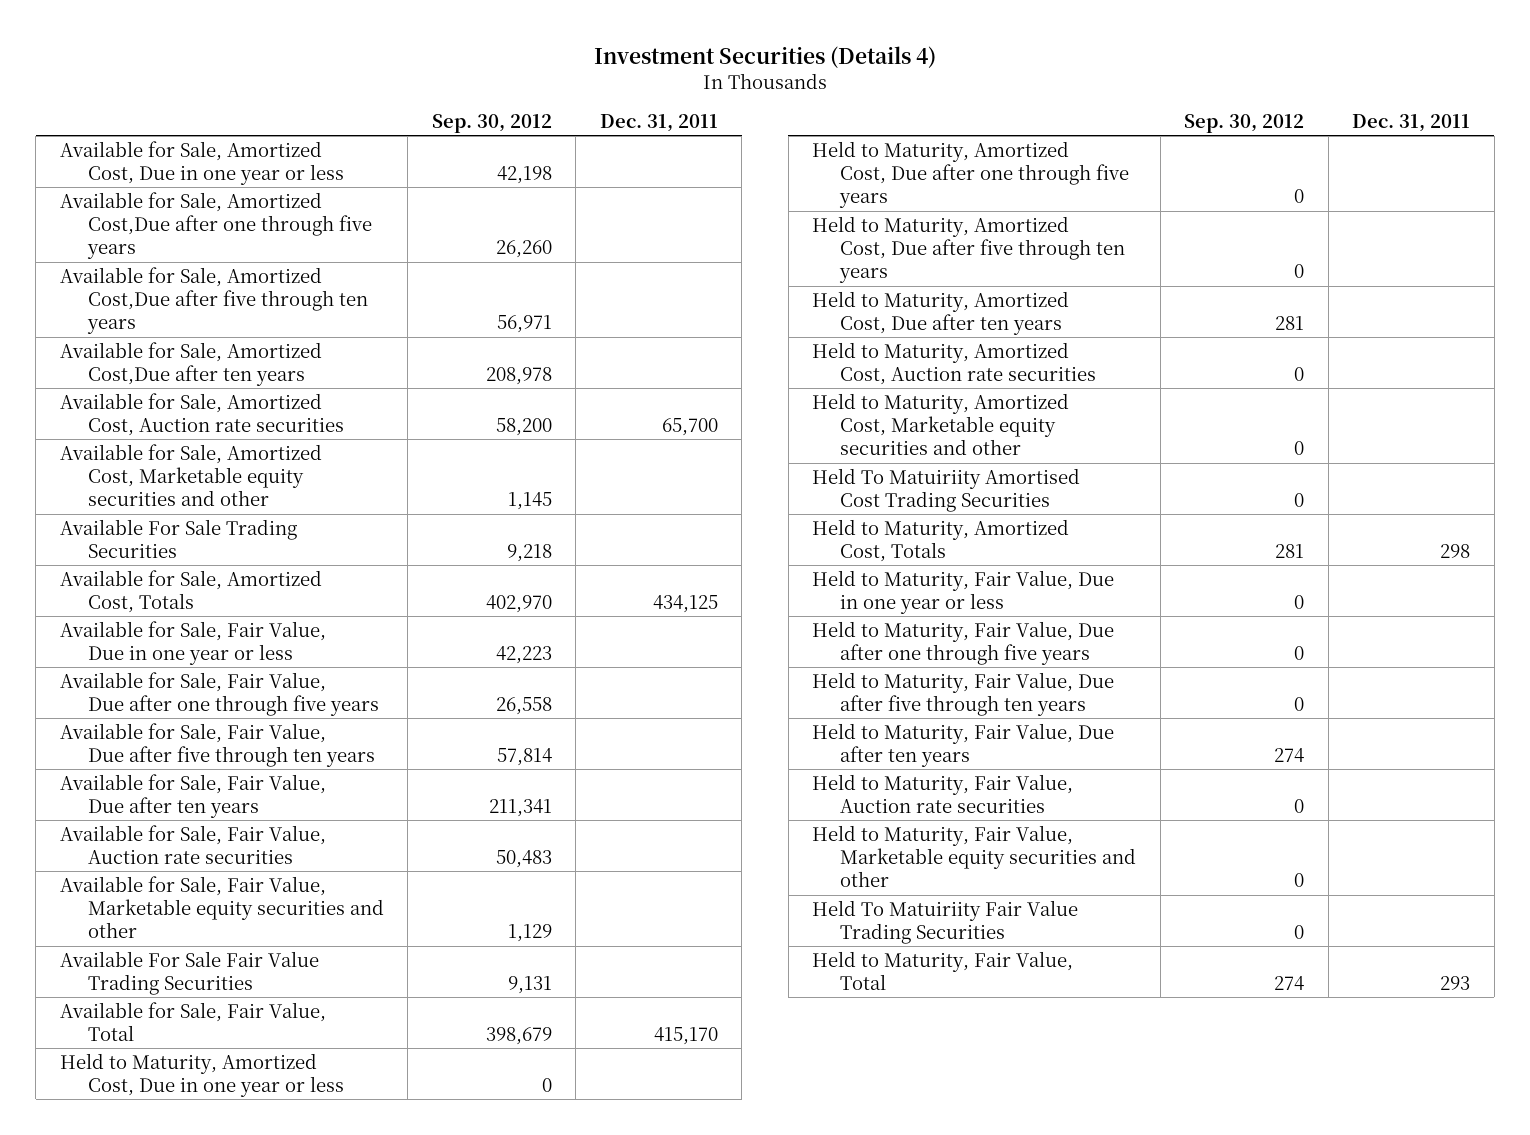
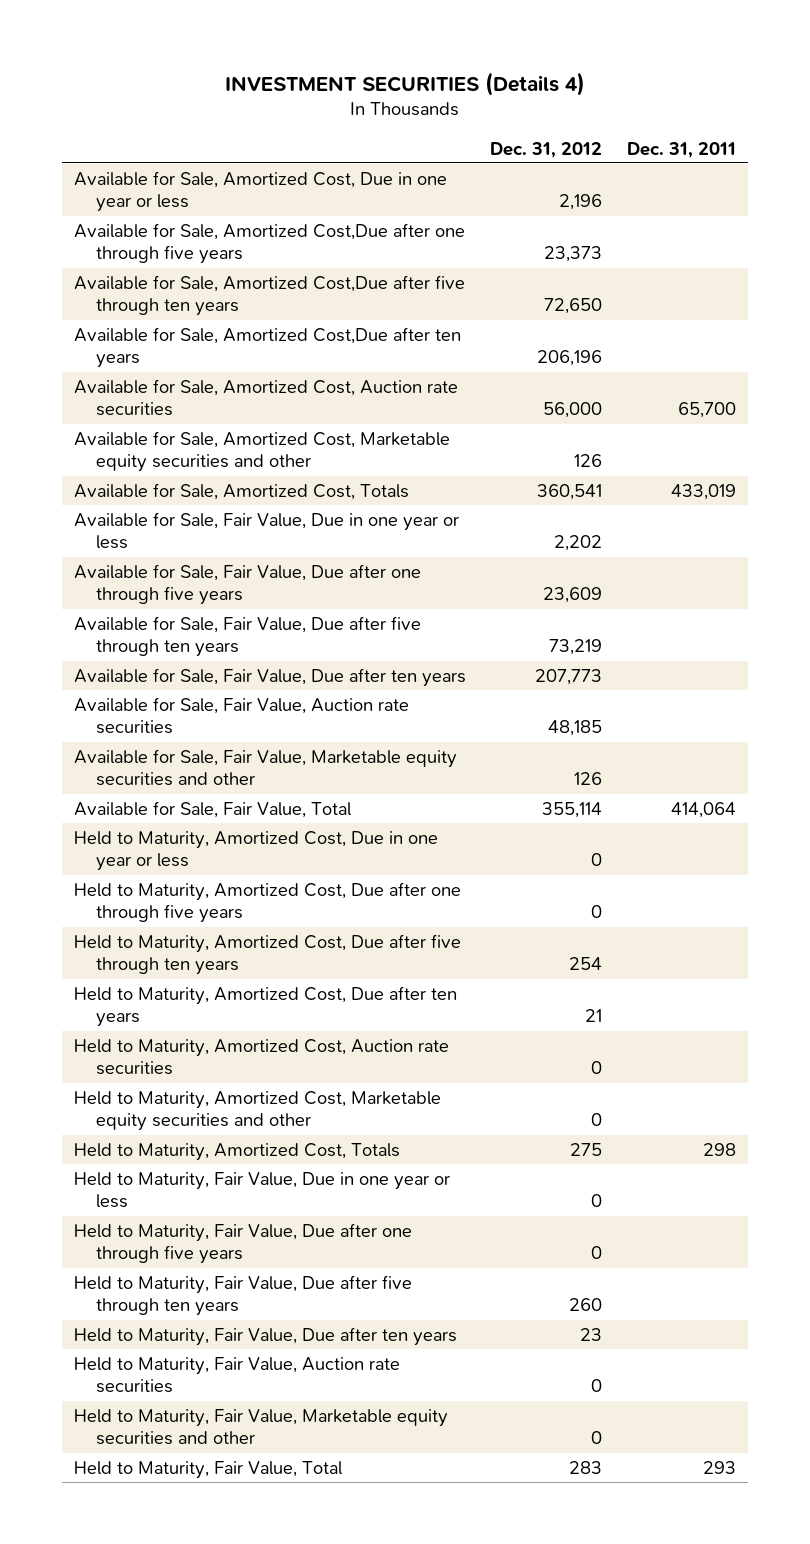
[594,46,937,69] Investment Securities (Details 4) -> [224,71,585,96] INVESTMENT SECURITIES (Details 4)
[431,114,552,134] Sep. 30, 2012 -> none
none -> [490,141,603,158] Dec. 31, 2012
[59,518,297,558] Available For Sale Trading Securities -> none
[652,594,718,613] 434,125 -> [670,483,736,500] 433,019
[59,950,319,995] Available For Sale Fair Value Trading Securities -> none
[653,1026,718,1045] 415,170 -> [670,801,736,818] 414,064
[812,467,1081,512] Held To Matuiriity Amortised Cost Trading Securities -> none
[812,899,1079,944] Held To Matuiriity Fair Value Trading Securities -> none

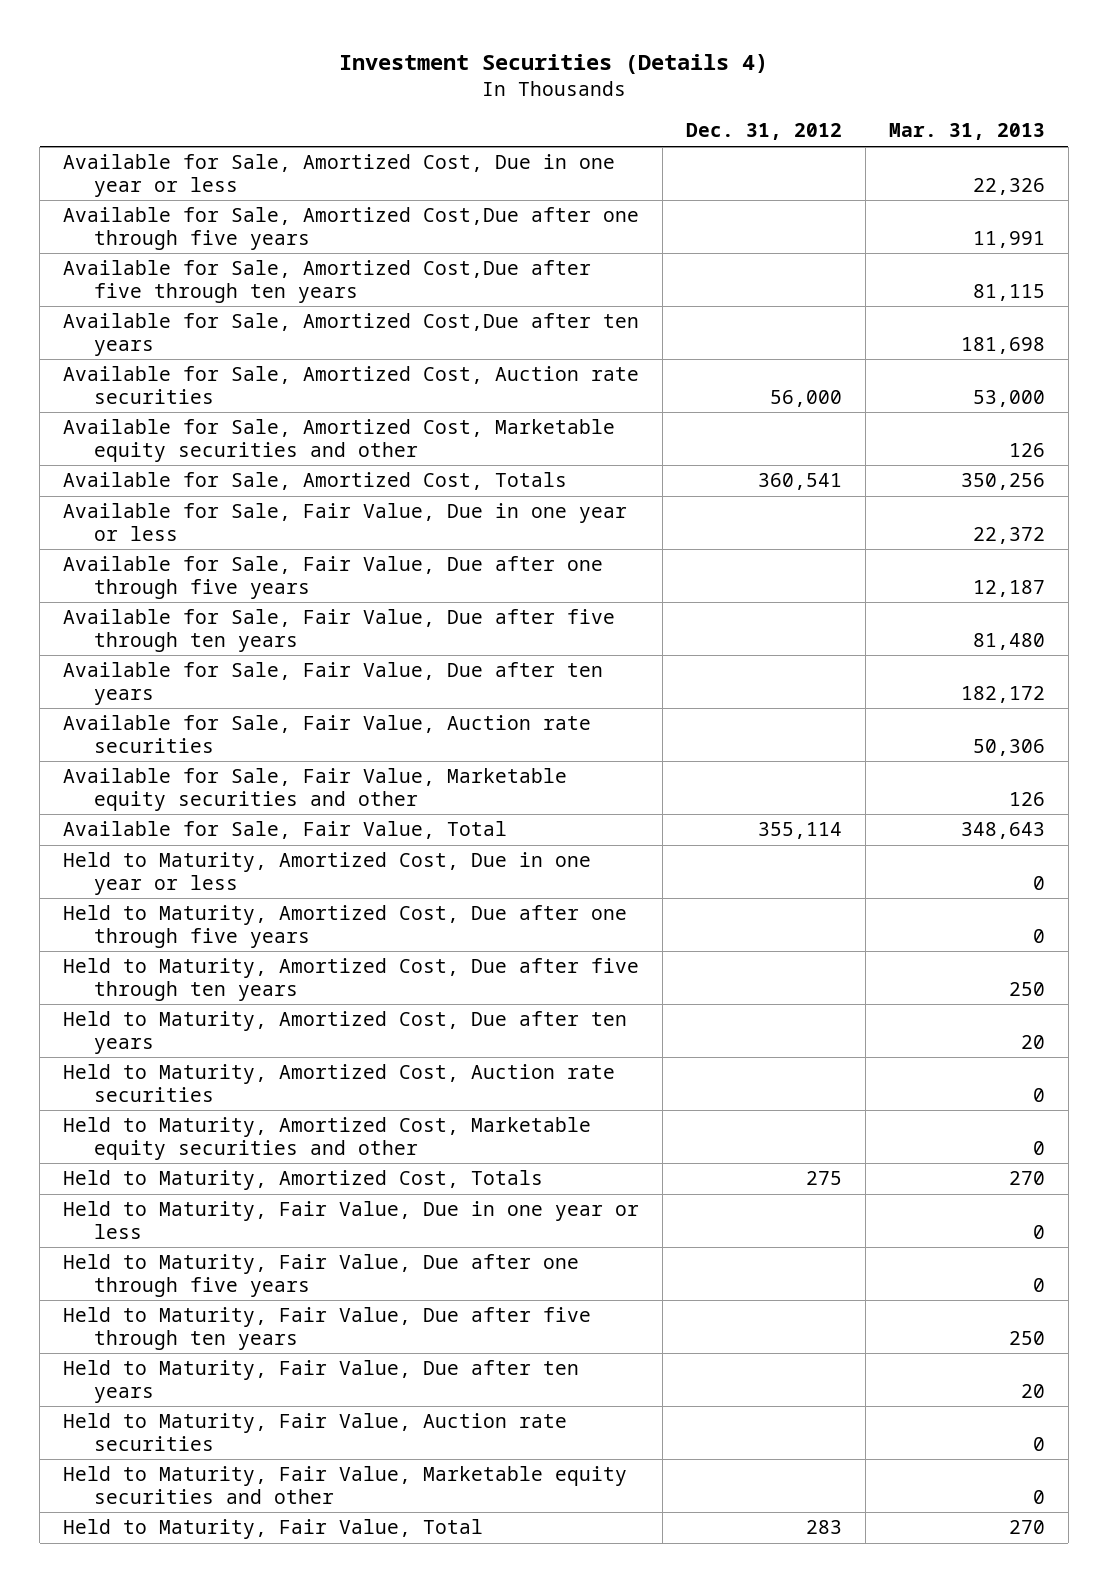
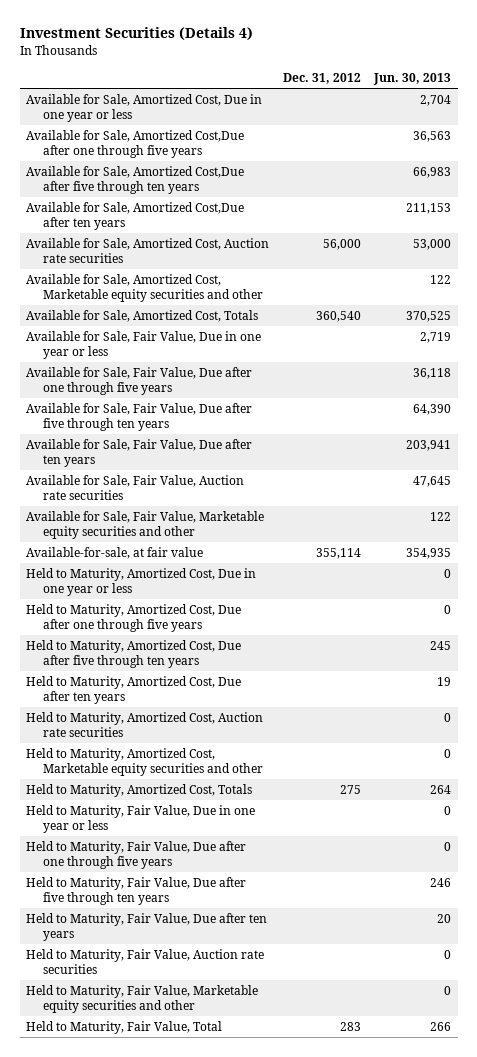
[888,123,1045,141] Mar. 31, 2013 -> none
none -> [373,73,452,86] Jun. 30, 2013
[758,473,843,491] 360,541 -> [315,311,361,323] 360,540
[63,821,508,840] Available for Sale, Fair Value, Total -> [26,547,204,560] Available-for-sale, at fair value

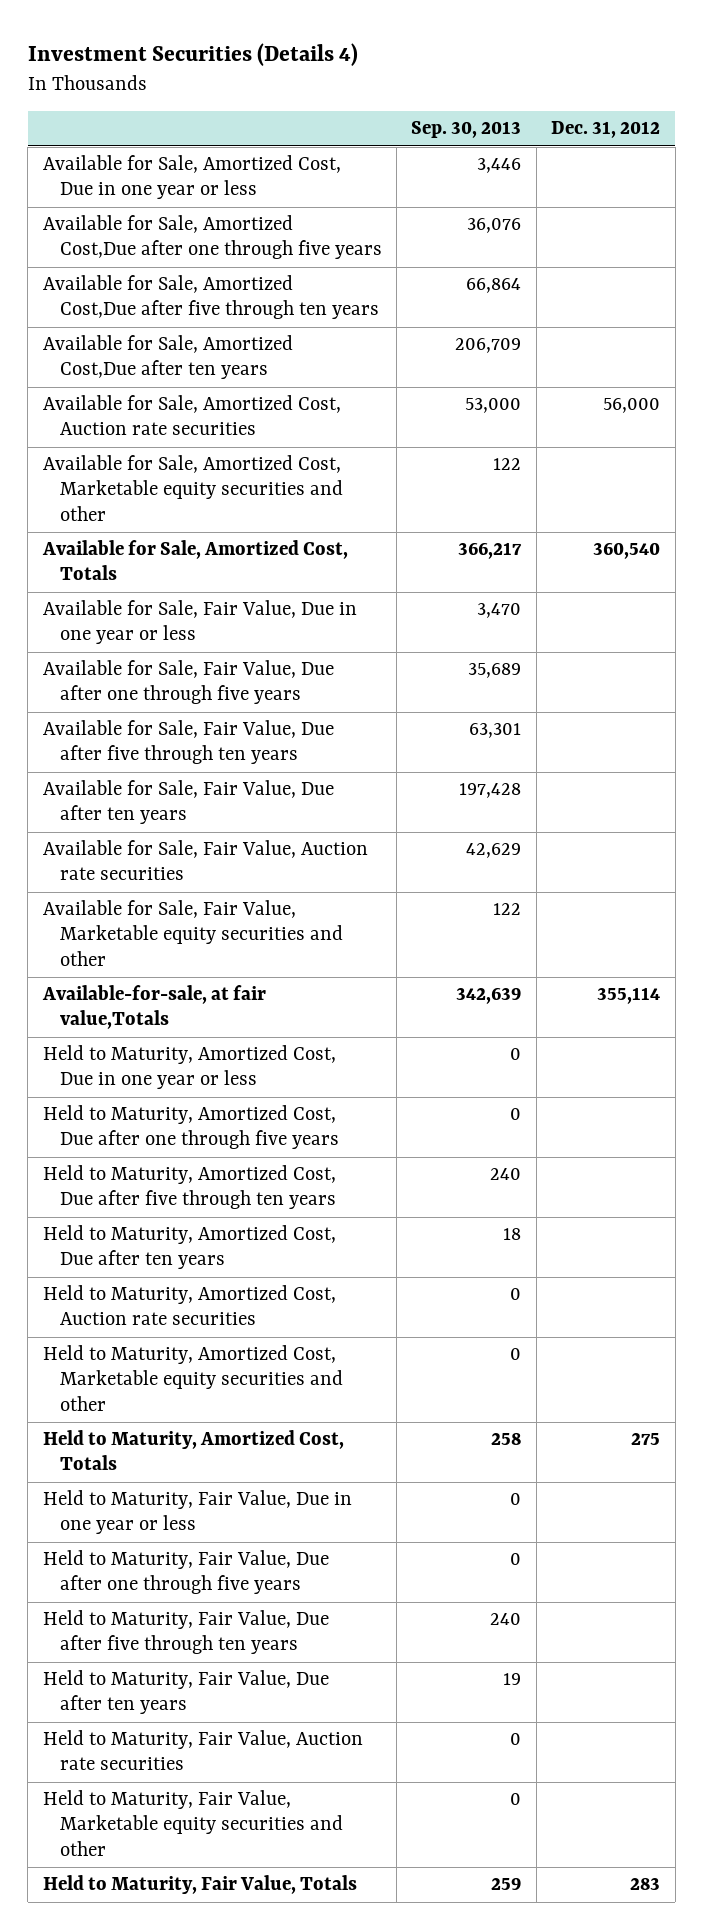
[373,73,452,86] Jun. 30, 2013 -> none
none -> [411,121,522,139] Sep. 30, 2013
[26,547,204,560] Available-for-sale, at fair value -> [41,985,266,1030] Available-for-sale, at fair value,Totals
[26,1021,223,1035] Held to Maturity, Fair Value, Total -> [42,1875,357,1895] Held to Maturity, Fair Value, Totals

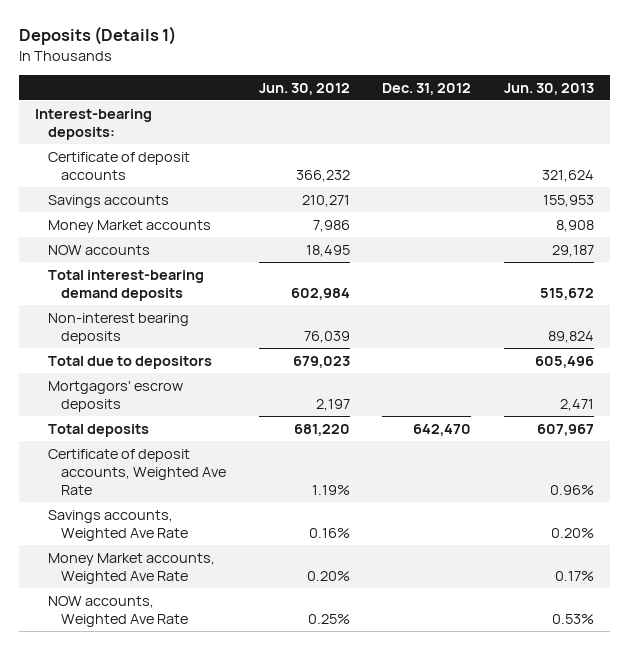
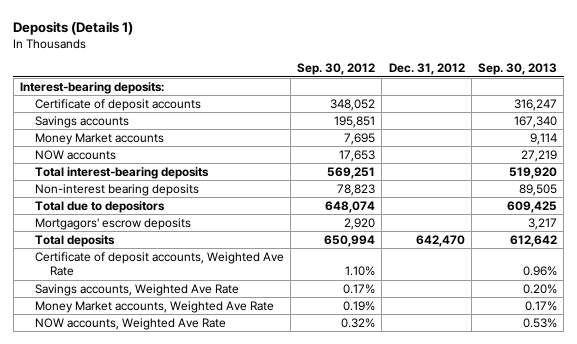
[258,82,350,95] Jun. 30, 2012 -> none
[503,82,594,95] Jun. 30, 2013 -> none
none -> [297,63,376,76] Sep. 30, 2012
none -> [477,63,557,76] Sep. 30, 2013
[48,269,205,301] Total interest-bearing demand deposits -> [34,166,209,179] Total interest-bearing deposits

